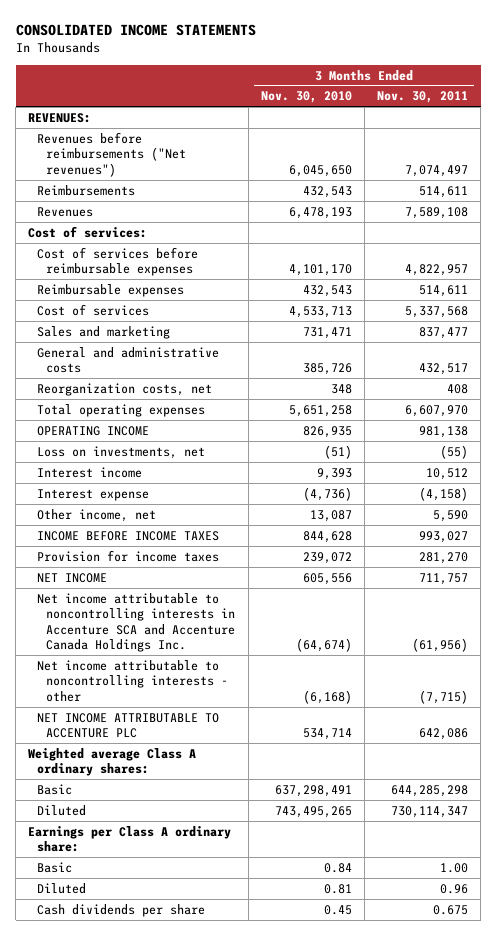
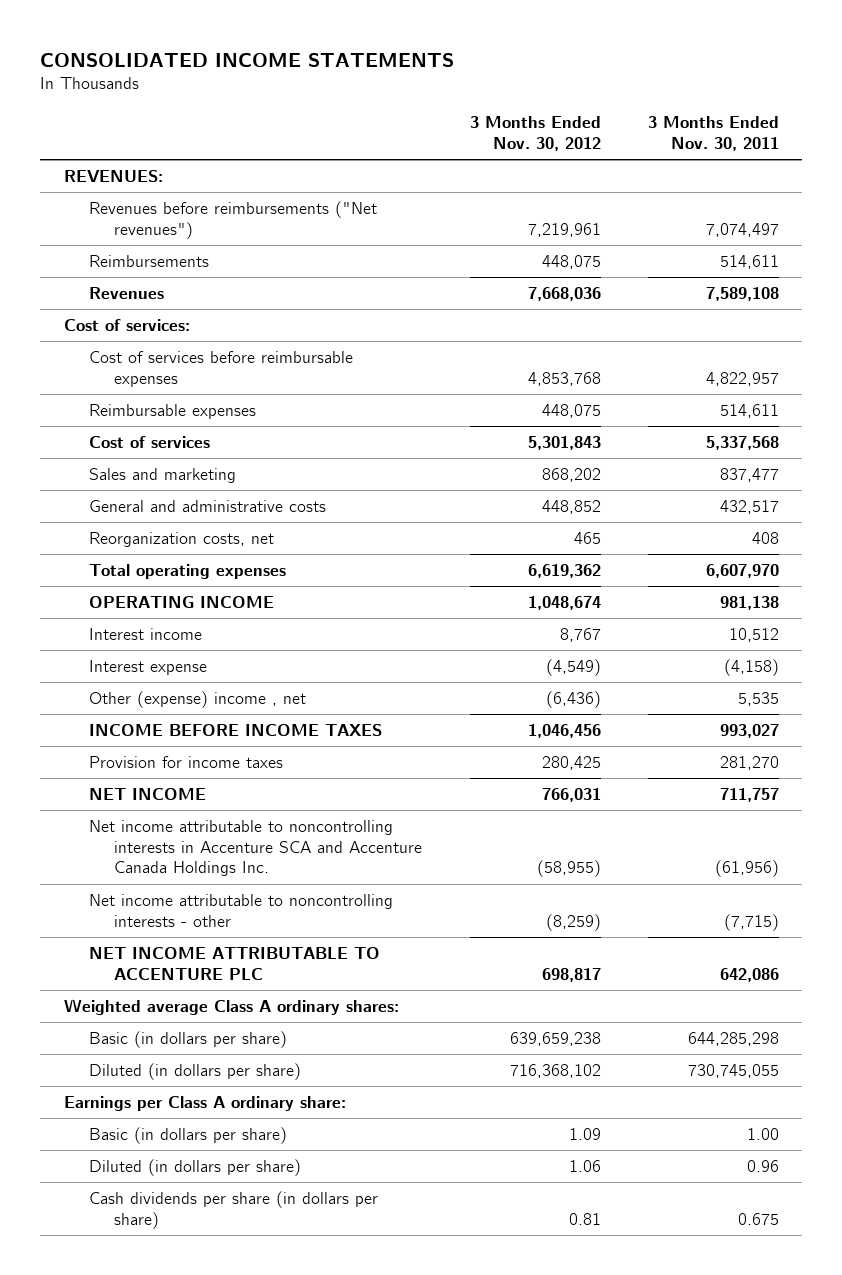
[260,91,352,104] Nov. 30, 2010 -> none
none -> [469,116,601,152] 3 Months Ended Nov. 30, 2012
[37,445,206,459] Loss on investments, net -> none
[37,508,157,522] Other income, net -> [89,690,307,708] Other (expense) income , net
[433,509,469,522] 5,590 -> [737,691,779,706] 5,535
[37,783,73,795] Basic -> [89,1030,288,1048] Basic (in dollars per share)
[37,804,87,816] Diluted -> [89,1062,302,1080] Diluted (in dollars per share)
[391,805,469,818] 730,114,347 -> [687,1063,779,1078] 730,745,055
[37,861,73,873] Basic -> [89,1126,288,1144] Basic (in dollars per share)
[37,882,87,894] Diluted -> [89,1158,302,1176] Diluted (in dollars per share)
[37,903,206,917] Cash dividends per share -> [89,1190,379,1229] Cash dividends per share (in dollars per share)

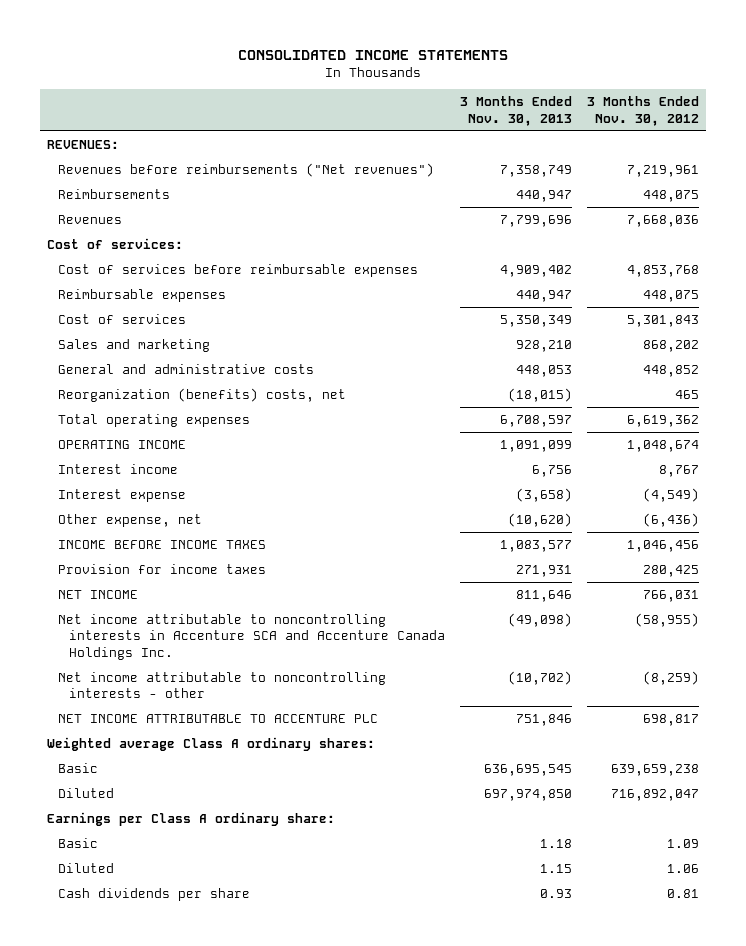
[647,116,779,152] 3 Months Ended Nov. 30, 2011 -> none
none -> [460,96,573,126] 3 Months Ended Nov. 30, 2013
[89,531,275,547] Reorganization costs, net -> [58,387,347,402] Reorganization (benefits) costs, net
[89,690,307,708] Other (expense) income , net -> [58,513,203,527] Other expense, net
[89,1030,288,1048] Basic (in dollars per share) -> [58,762,99,773] Basic
[89,1062,302,1080] Diluted (in dollars per share) -> [58,787,115,798] Diluted
[509,1063,601,1078] 716,368,102 -> [610,788,699,801] 716,892,047
[89,1126,288,1144] Basic (in dollars per share) -> [58,837,99,848] Basic
[89,1158,302,1176] Diluted (in dollars per share) -> [58,862,115,873] Diluted
[89,1190,379,1229] Cash dividends per share (in dollars per share) -> [58,887,251,901] Cash dividends per share

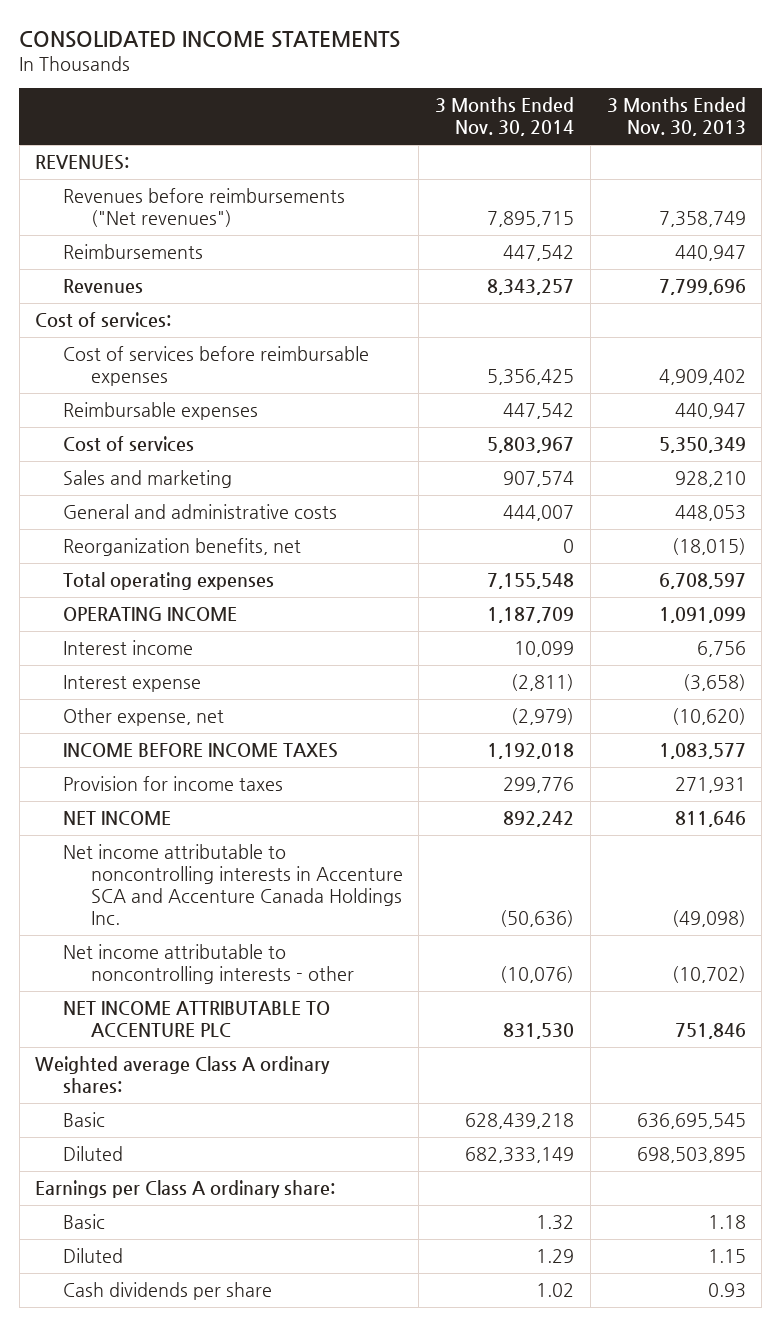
[586,96,699,126] 3 Months Ended Nov. 30, 2012 -> none
none -> [435,97,575,137] 3 Months Ended Nov. 30, 2014
[58,387,347,402] Reorganization (benefits) costs, net -> [62,538,301,557] Reorganization benefits, net
[484,788,573,801] 697,974,850 -> [636,1147,746,1164] 698,503,895

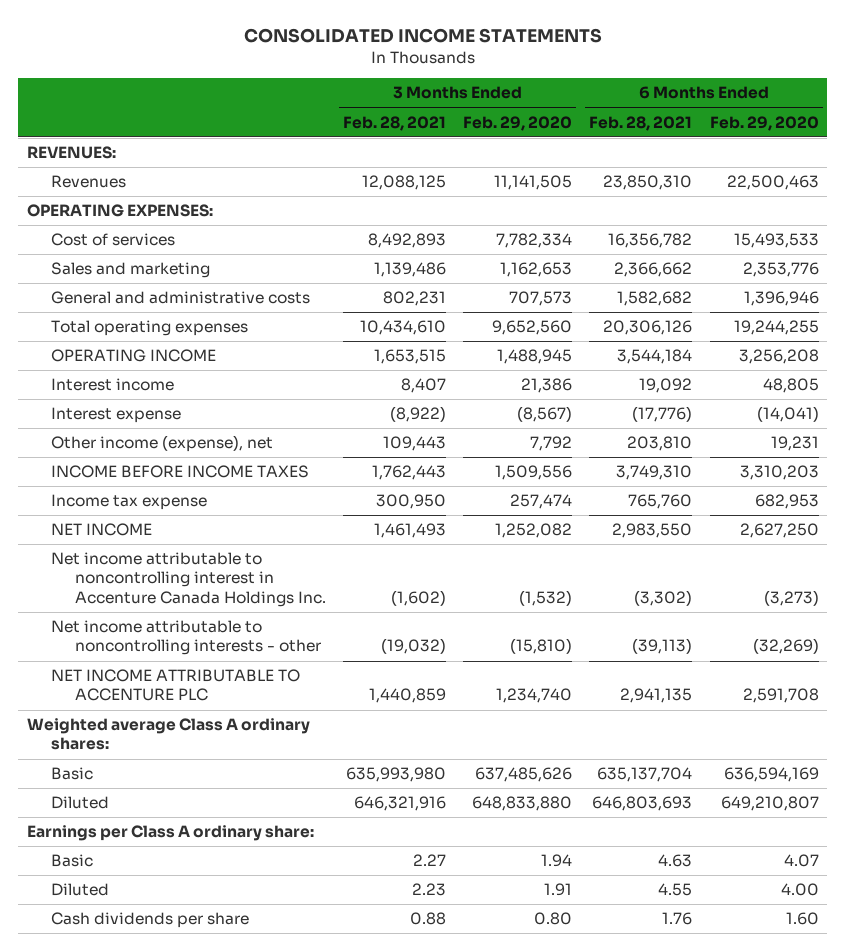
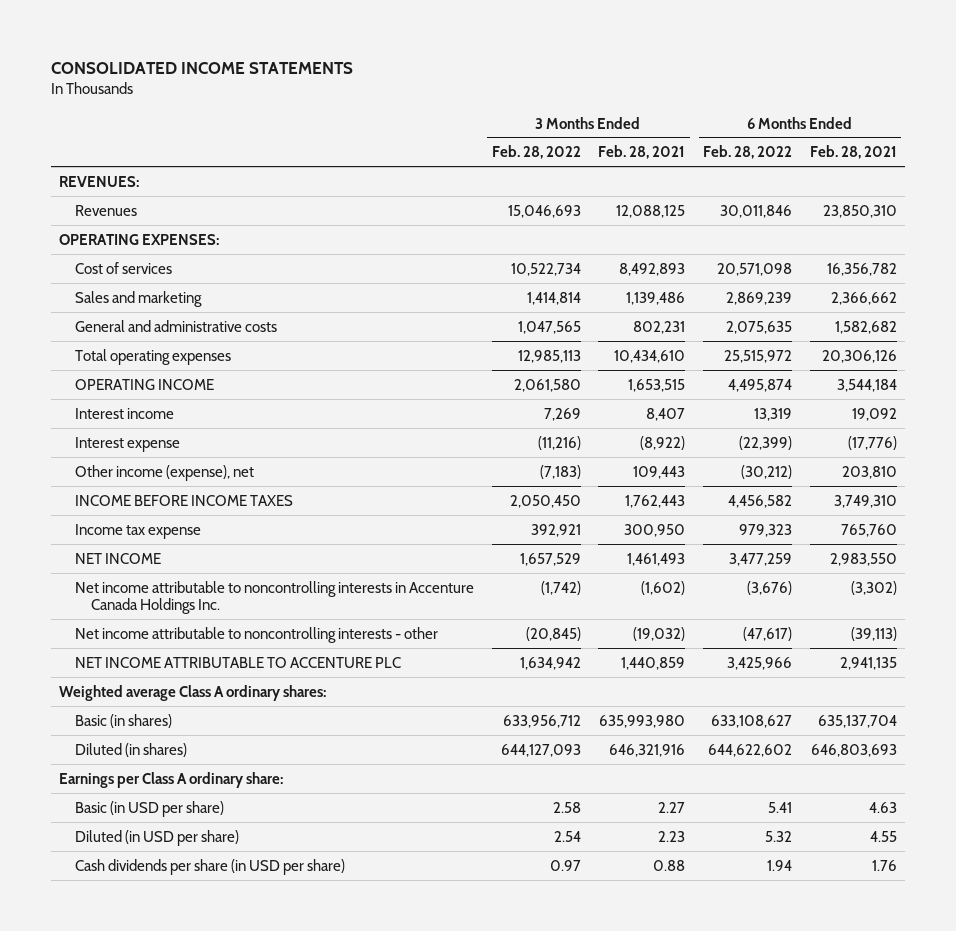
[463,115,573,131] Feb. 29, 2020 -> none
[709,115,819,131] Feb. 29, 2020 -> none
none -> [491,145,581,160] Feb. 28, 2022
none -> [702,145,792,160] Feb. 28, 2022
[50,552,326,607] Net income attributable to noncontrolling interest in Accenture Canada Holdings Inc. -> [75,580,475,614] Net income attributable to noncontrolling interests in Accenture Canada Holdings Inc.
[50,767,93,781] Basic -> [75,713,173,728] Basic (in shares)
[50,796,109,810] Diluted -> [75,742,188,757] Diluted (in shares)
[50,854,93,868] Basic -> [75,800,225,817] Basic (in USD per share)
[50,883,109,897] Diluted -> [75,829,240,846] Diluted (in USD per share)
[50,912,249,929] Cash dividends per share -> [75,858,346,875] Cash dividends per share (in USD per share)

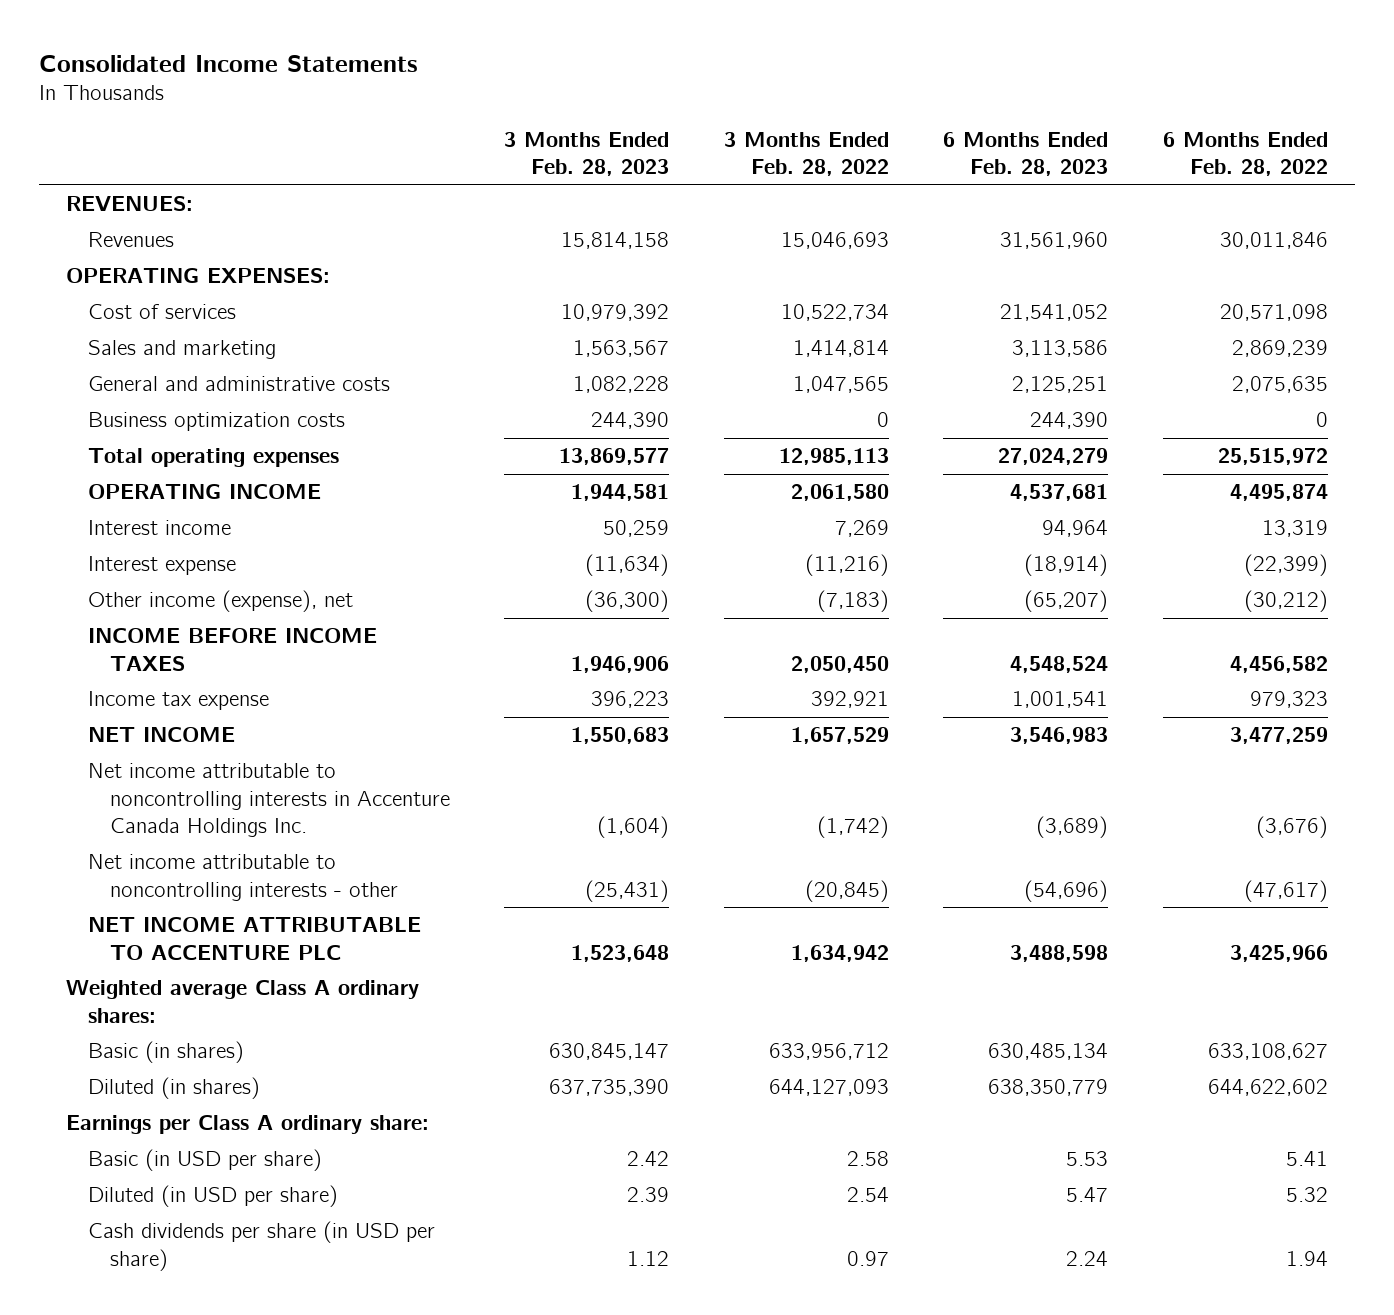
[50,61,353,74] CONSOLIDATED INCOME STATEMENTS -> [38,54,418,72] Consolidated Income Statements
[598,145,686,160] Feb. 28, 2021 -> none
[809,145,897,160] Feb. 28, 2021 -> none
none -> [504,131,670,177] 3 Months Ended Feb. 28, 2023
none -> [943,131,1109,177] 6 Months Ended Feb. 28, 2023
none -> [87,412,345,432] Business optimization costs

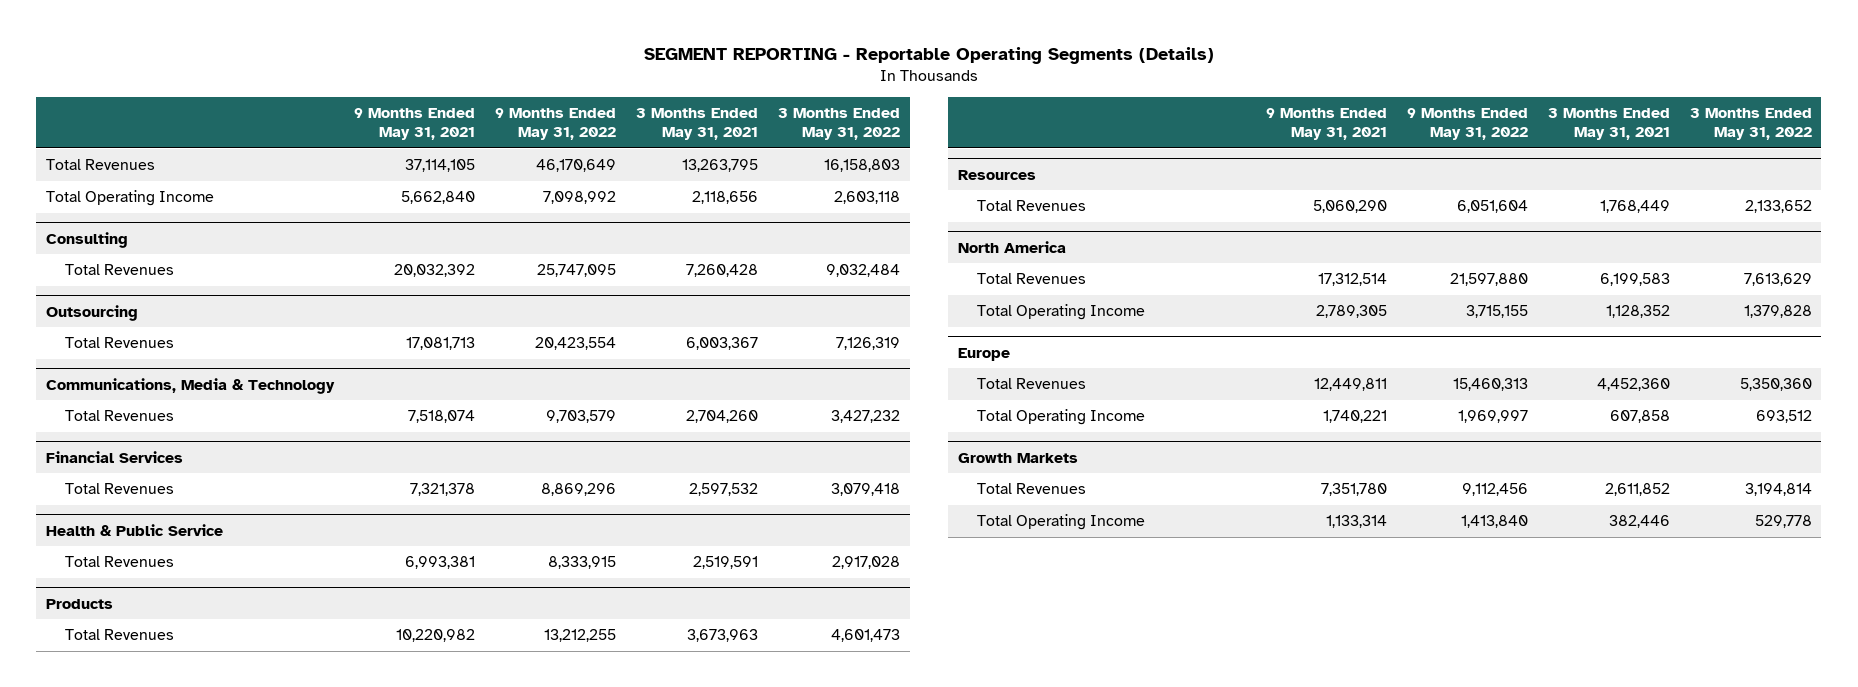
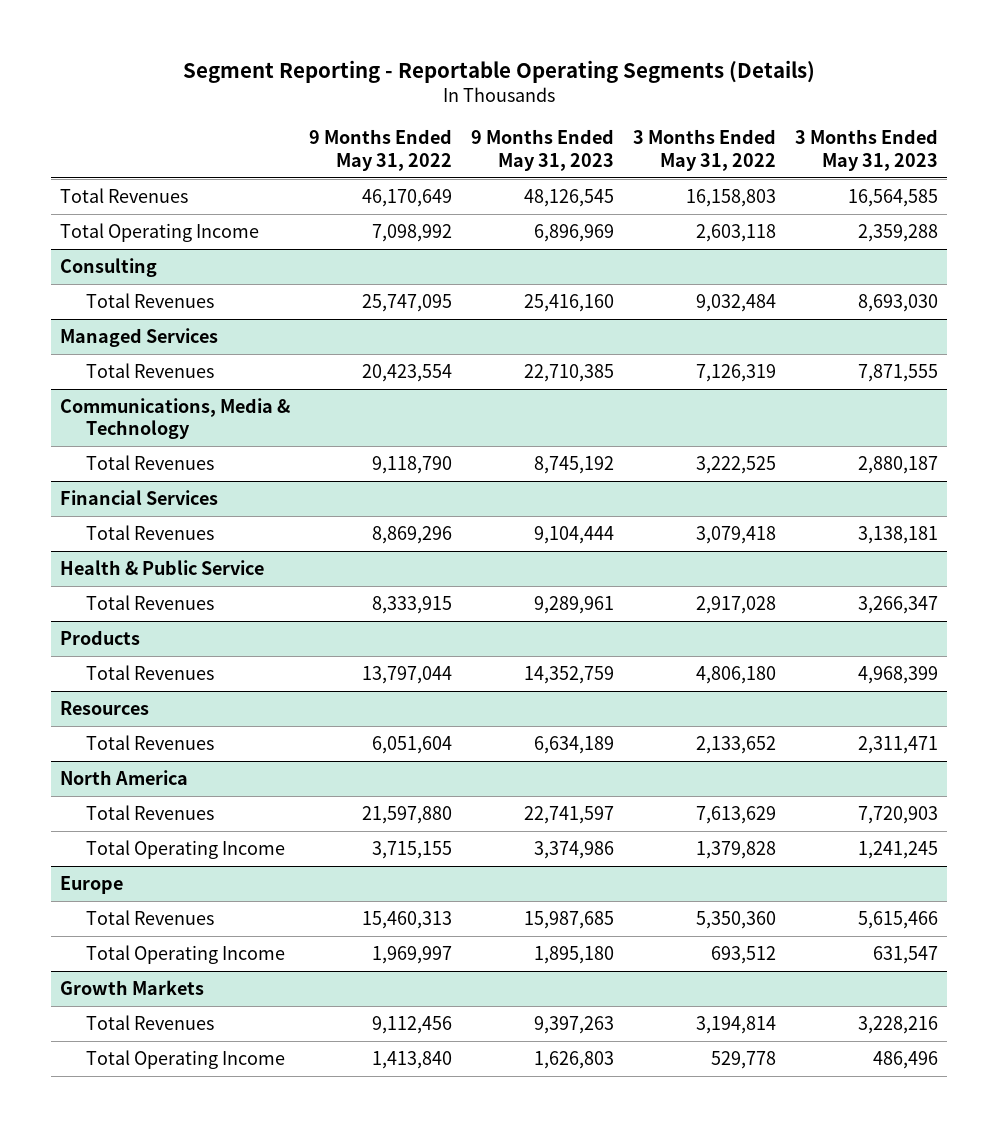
[643,47,1214,65] SEGMENT REPORTING - Reportable Operating Segments (Details) -> [183,60,816,84] Segment Reporting - Reportable Operating Segments (Details)
[354,107,476,141] 9 Months Ended May 31, 2021 -> none
[635,107,758,141] 3 Months Ended May 31, 2021 -> none
none -> [471,129,615,171] 9 Months Ended May 31, 2023
none -> [794,129,938,171] 3 Months Ended May 31, 2023
[46,304,139,321] Outsourcing -> [60,327,219,347] Managed Services
[546,410,617,424] 9,703,579 -> [372,455,453,474] 9,118,790
[830,410,900,424] 3,427,232 -> [695,455,776,474] 3,222,525
[544,629,617,643] 13,212,255 -> [362,665,453,684] 13,797,044
[830,629,900,643] 4,601,473 -> [695,665,776,684] 4,806,180

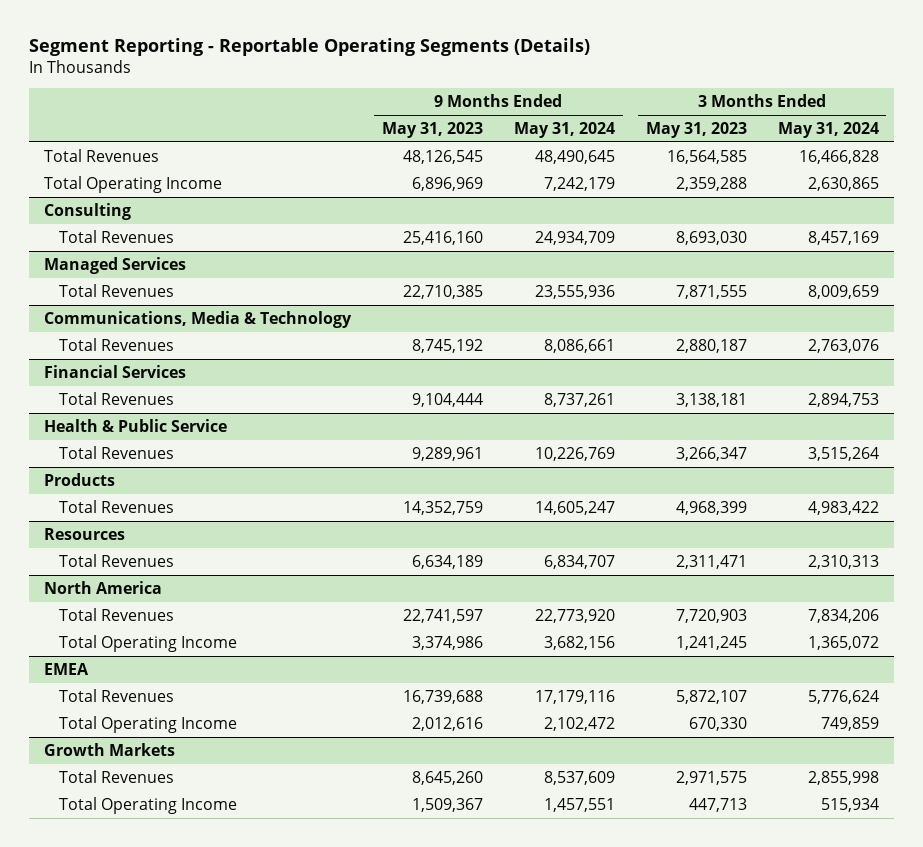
[309,129,453,171] 9 Months Ended May 31, 2022 -> none
[632,129,776,171] 3 Months Ended May 31, 2022 -> none
none -> [513,122,615,139] May 31, 2024
none -> [777,122,879,139] May 31, 2024
[60,875,124,894] Europe -> none
none -> [44,662,90,675] EMEA
[524,910,615,929] 15,987,685 -> [403,689,484,704] 16,739,688
[857,910,938,929] 5,615,466 -> [675,689,747,704] 5,872,107
[534,945,615,964] 1,895,180 -> [412,716,484,731] 2,012,616
[872,945,938,964] 631,547 -> [688,716,747,731] 670,330
[534,1015,615,1034] 9,397,263 -> [412,770,484,785] 8,645,260
[857,1015,938,1034] 3,228,216 -> [675,770,747,785] 2,971,575
[534,1050,615,1069] 1,626,803 -> [412,797,484,812] 1,509,367
[872,1050,938,1069] 486,496 -> [688,797,747,812] 447,713

